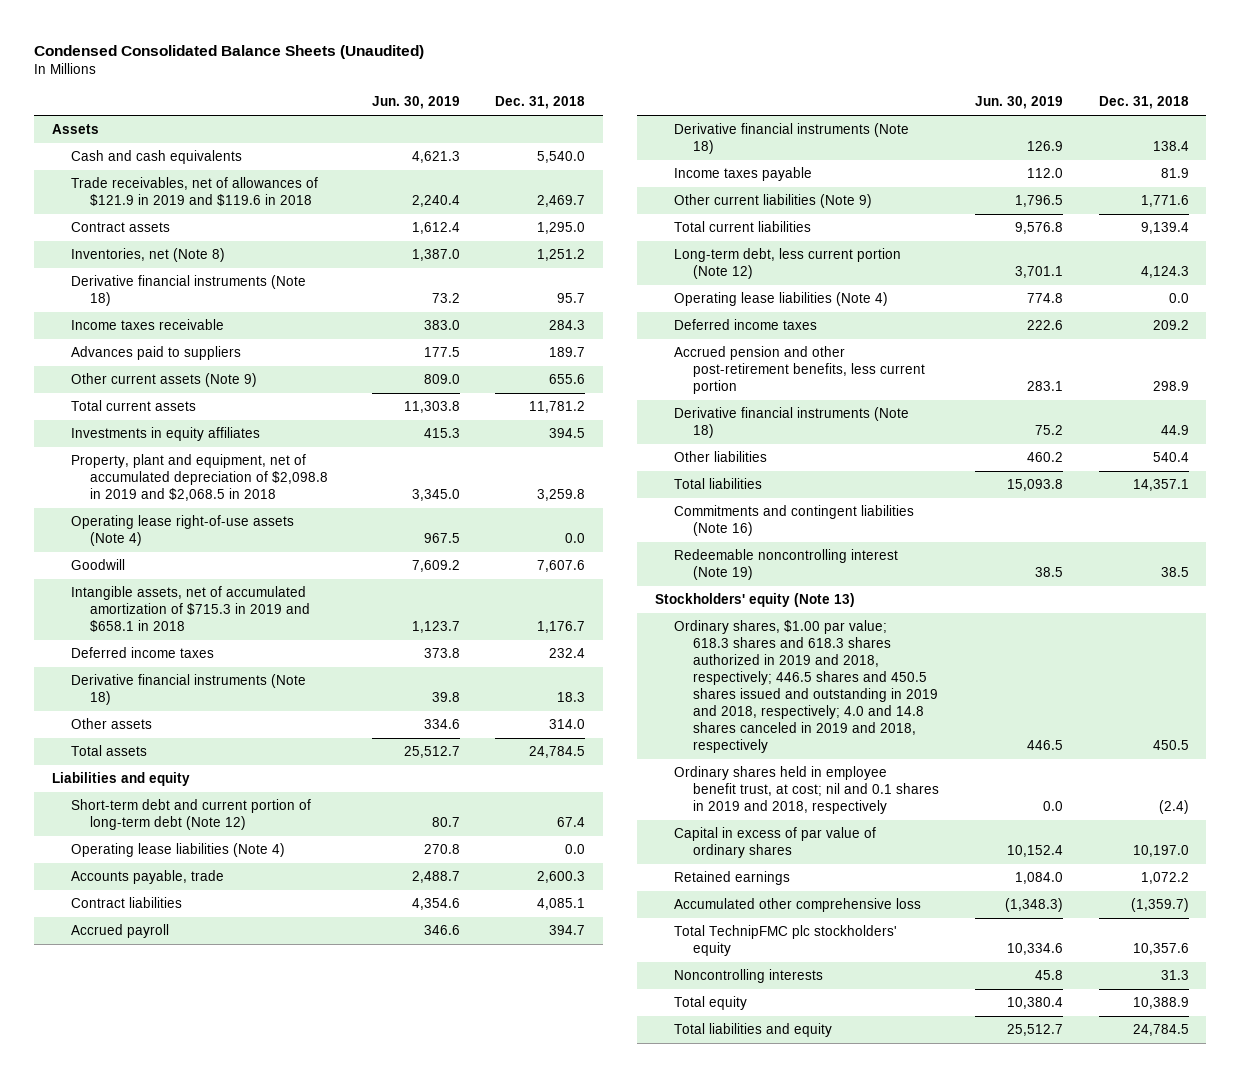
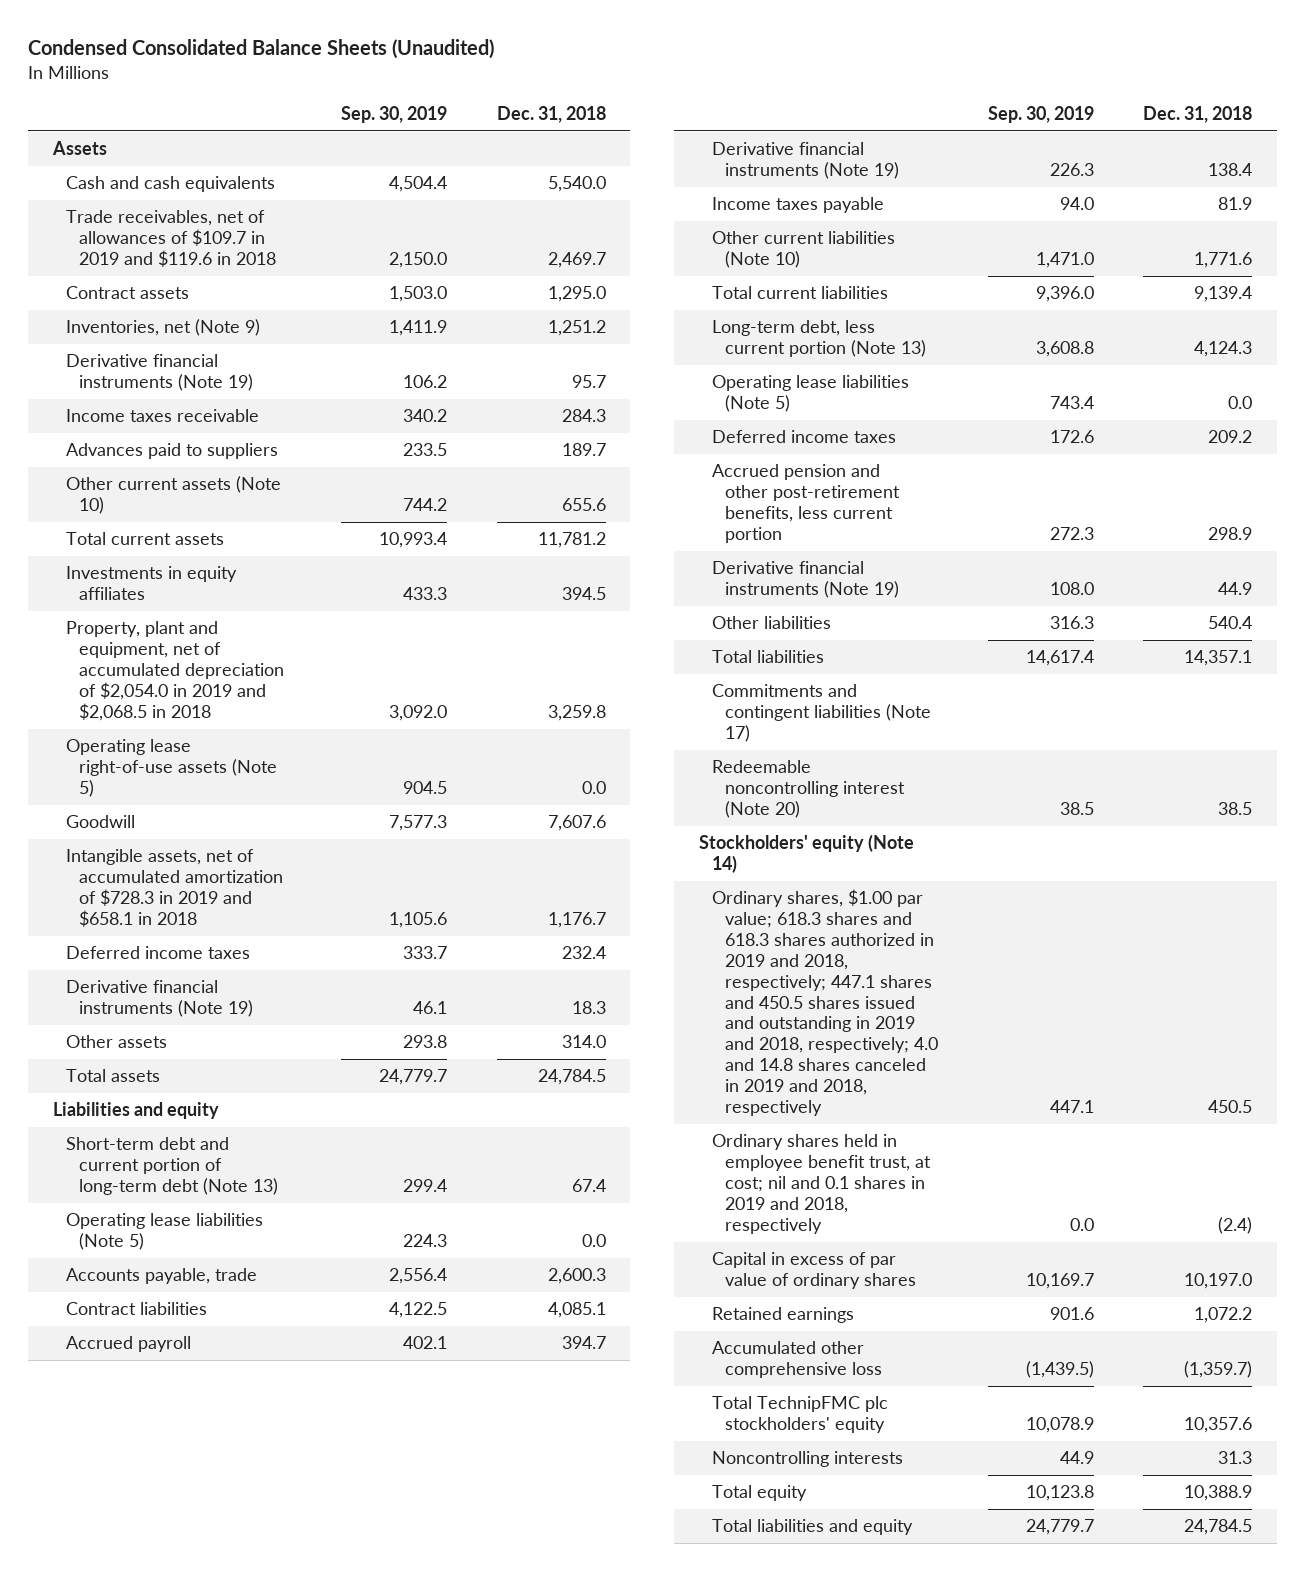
[371,96,460,110] Jun. 30, 2019 -> none
none -> [341,105,448,123] Sep. 30, 2019
[71,177,319,207] Trade receivables, net of allowances of $121.9 in 2019 and $119.6 in 2018 -> [65,210,277,268] Trade receivables, net of allowances of $109.7 in 2019 and $119.6 in 2018
[71,248,226,263] Inventories, net (Note 8) -> [65,319,260,337] Inventories, net (Note 9)
[71,275,307,307] Derivative financial instruments (Note 18) -> [65,354,254,392] Derivative financial instruments (Note 19)
[71,373,258,388] Other current assets (Note 9) -> [65,476,281,515] Other current assets (Note 10)
[71,454,329,502] Property, plant and equipment, net of accumulated depreciation of $2,098.8 in 2019 and $2,068.5 in 2018 -> [65,621,285,721] Property, plant and equipment, net of accumulated depreciation of $2,054.0 in 2019 and $2,068.5 in 2018
[71,515,295,547] Operating lease right-of-use assets (Note 4) -> [65,739,278,798] Operating lease right-of-use assets (Note 5)
[71,586,311,633] Intangible assets, net of accumulated amortization of $715.3 in 2019 and $658.1 in 2018 -> [65,849,284,927] Intangible assets, net of accumulated amortization of $728.3 in 2019 and $658.1 in 2018
[71,674,307,706] Derivative financial instruments (Note 18) -> [65,980,254,1018] Derivative financial instruments (Note 19)
[71,799,312,831] Short-term debt and current portion of long-term debt (Note 12) -> [65,1137,279,1196] Short-term debt and current portion of long-term debt (Note 13)
[71,843,286,858] Operating lease liabilities (Note 4) -> [65,1213,263,1251] Operating lease liabilities (Note 5)
[674,123,910,155] Derivative financial instruments (Note 18) -> [712,142,900,180] Derivative financial instruments (Note 19)
[674,194,873,209] Other current liabilities (Note 9) -> [712,231,896,269] Other current liabilities (Note 10)
[674,248,902,280] Long-term debt, less current portion (Note 12) -> [712,320,927,358] Long-term debt, less current portion (Note 13)
[674,292,889,307] Operating lease liabilities (Note 4) -> [712,375,910,413] Operating lease liabilities (Note 5)
[674,407,910,439] Derivative financial instruments (Note 18) -> [712,561,900,599] Derivative financial instruments (Note 19)
[674,505,915,537] Commitments and contingent liabilities (Note 16) -> [712,684,932,743] Commitments and contingent liabilities (Note 17)
[674,549,899,581] Redeemable noncontrolling interest (Note 19) -> [712,760,906,819] Redeemable noncontrolling interest (Note 20)
[655,593,856,608] Stockholders' equity (Note 13) -> [698,834,914,874] Stockholders' equity (Note 14)
[674,620,939,754] Ordinary shares, $1.00 par value; 618.3 shares and 618.3 shares authorized in 2019 and 2018, respectively; 446.5 shares and 450.5 shares issued and outstanding in 2019 and 2018, respectively; 4.0 and 14.8 shares canceled in 2019 and 2018, respectively -> [712,889,939,1116] Ordinary shares, $1.00 par value; 618.3 shares and 618.3 shares authorized in 2019 and 2018, respectively; 447.1 shares and 450.5 shares issued and outstanding in 2019 and 2018, respectively; 4.0 and 14.8 shares canceled in 2019 and 2018, respectively

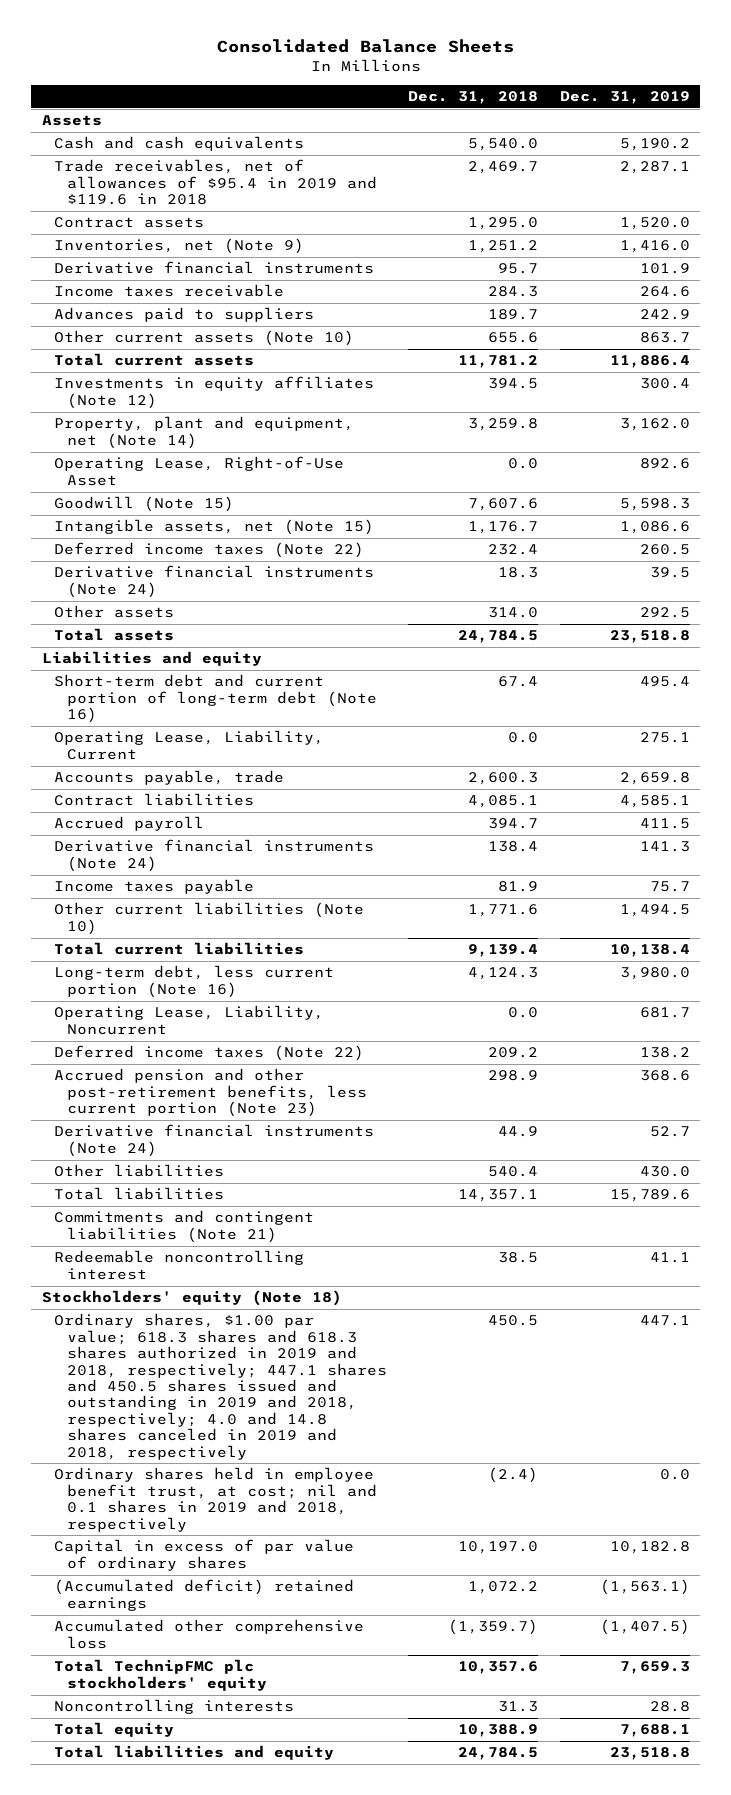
[28,39,495,60] Condensed Consolidated Balance Sheets (Unaudited) -> [216,39,514,54] Consolidated Balance Sheets
[341,105,448,123] Sep. 30, 2019 -> none
none -> [559,90,690,104] Dec. 31, 2019
[65,210,277,268] Trade receivables, net of allowances of $109.7 in 2019 and $119.6 in 2018 -> [54,159,377,206] Trade receivables, net of allowances of $95.4 in 2019 and $119.6 in 2018
[65,354,254,392] Derivative financial instruments (Note 19) -> [54,261,375,275] Derivative financial instruments
[65,566,237,601] Investments in equity affiliates -> [54,376,375,409] Investments in equity affiliates (Note 12)
[65,621,285,721] Property, plant and equipment, net of accumulated depreciation of $2,054.0 in 2019 and $2,068.5 in 2018 -> [54,416,355,449] Property, plant and equipment, net (Note 14)
[65,739,278,798] Operating lease right-of-use assets (Note 5) -> [54,456,345,486] Operating Lease, Right-of-Use Asset
[65,815,135,829] Goodwill -> [54,496,235,513] Goodwill (Note 15)
[65,849,284,927] Intangible assets, net of accumulated amortization of $728.3 in 2019 and $658.1 in 2018 -> [54,519,375,536] Intangible assets, net (Note 15)
[65,946,250,960] Deferred income taxes -> [54,542,365,559] Deferred income taxes (Note 22)
[65,980,254,1018] Derivative financial instruments (Note 19) -> [54,565,375,598] Derivative financial instruments (Note 24)
[65,1137,279,1196] Short-term debt and current portion of long-term debt (Note 13) -> [54,674,377,724] Short-term debt and current portion of long-term debt (Note 16)
[65,1213,263,1251] Operating lease liabilities (Note 5) -> [54,730,325,760] Operating Lease, Liability, Current
[712,142,900,180] Derivative financial instruments (Note 19) -> [54,839,375,872] Derivative financial instruments (Note 24)
[712,320,927,358] Long-term debt, less current portion (Note 13) -> [54,965,335,998] Long-term debt, less current portion (Note 16)
[712,375,910,413] Operating lease liabilities (Note 5) -> [54,1005,325,1035] Operating Lease, Liability, Noncurrent
[712,430,897,444] Deferred income taxes -> [54,1045,365,1062] Deferred income taxes (Note 22)
[712,464,901,543] Accrued pension and other post-retirement benefits, less current portion -> [54,1068,367,1118] Accrued pension and other post-retirement benefits, less current portion (Note 23)
[712,561,900,599] Derivative financial instruments (Note 19) -> [54,1124,375,1157] Derivative financial instruments (Note 24)
[712,684,932,743] Commitments and contingent liabilities (Note 17) -> [54,1210,315,1243] Commitments and contingent liabilities (Note 21)
[712,760,906,819] Redeemable noncontrolling interest (Note 20) -> [54,1250,305,1280] Redeemable noncontrolling interest
[698,834,914,874] Stockholders' equity (Note 14) -> [41,1290,342,1307] Stockholders' equity (Note 18)
[712,1307,855,1324] Retained earnings -> [54,1579,355,1611] (Accumulated deficit) retained earnings

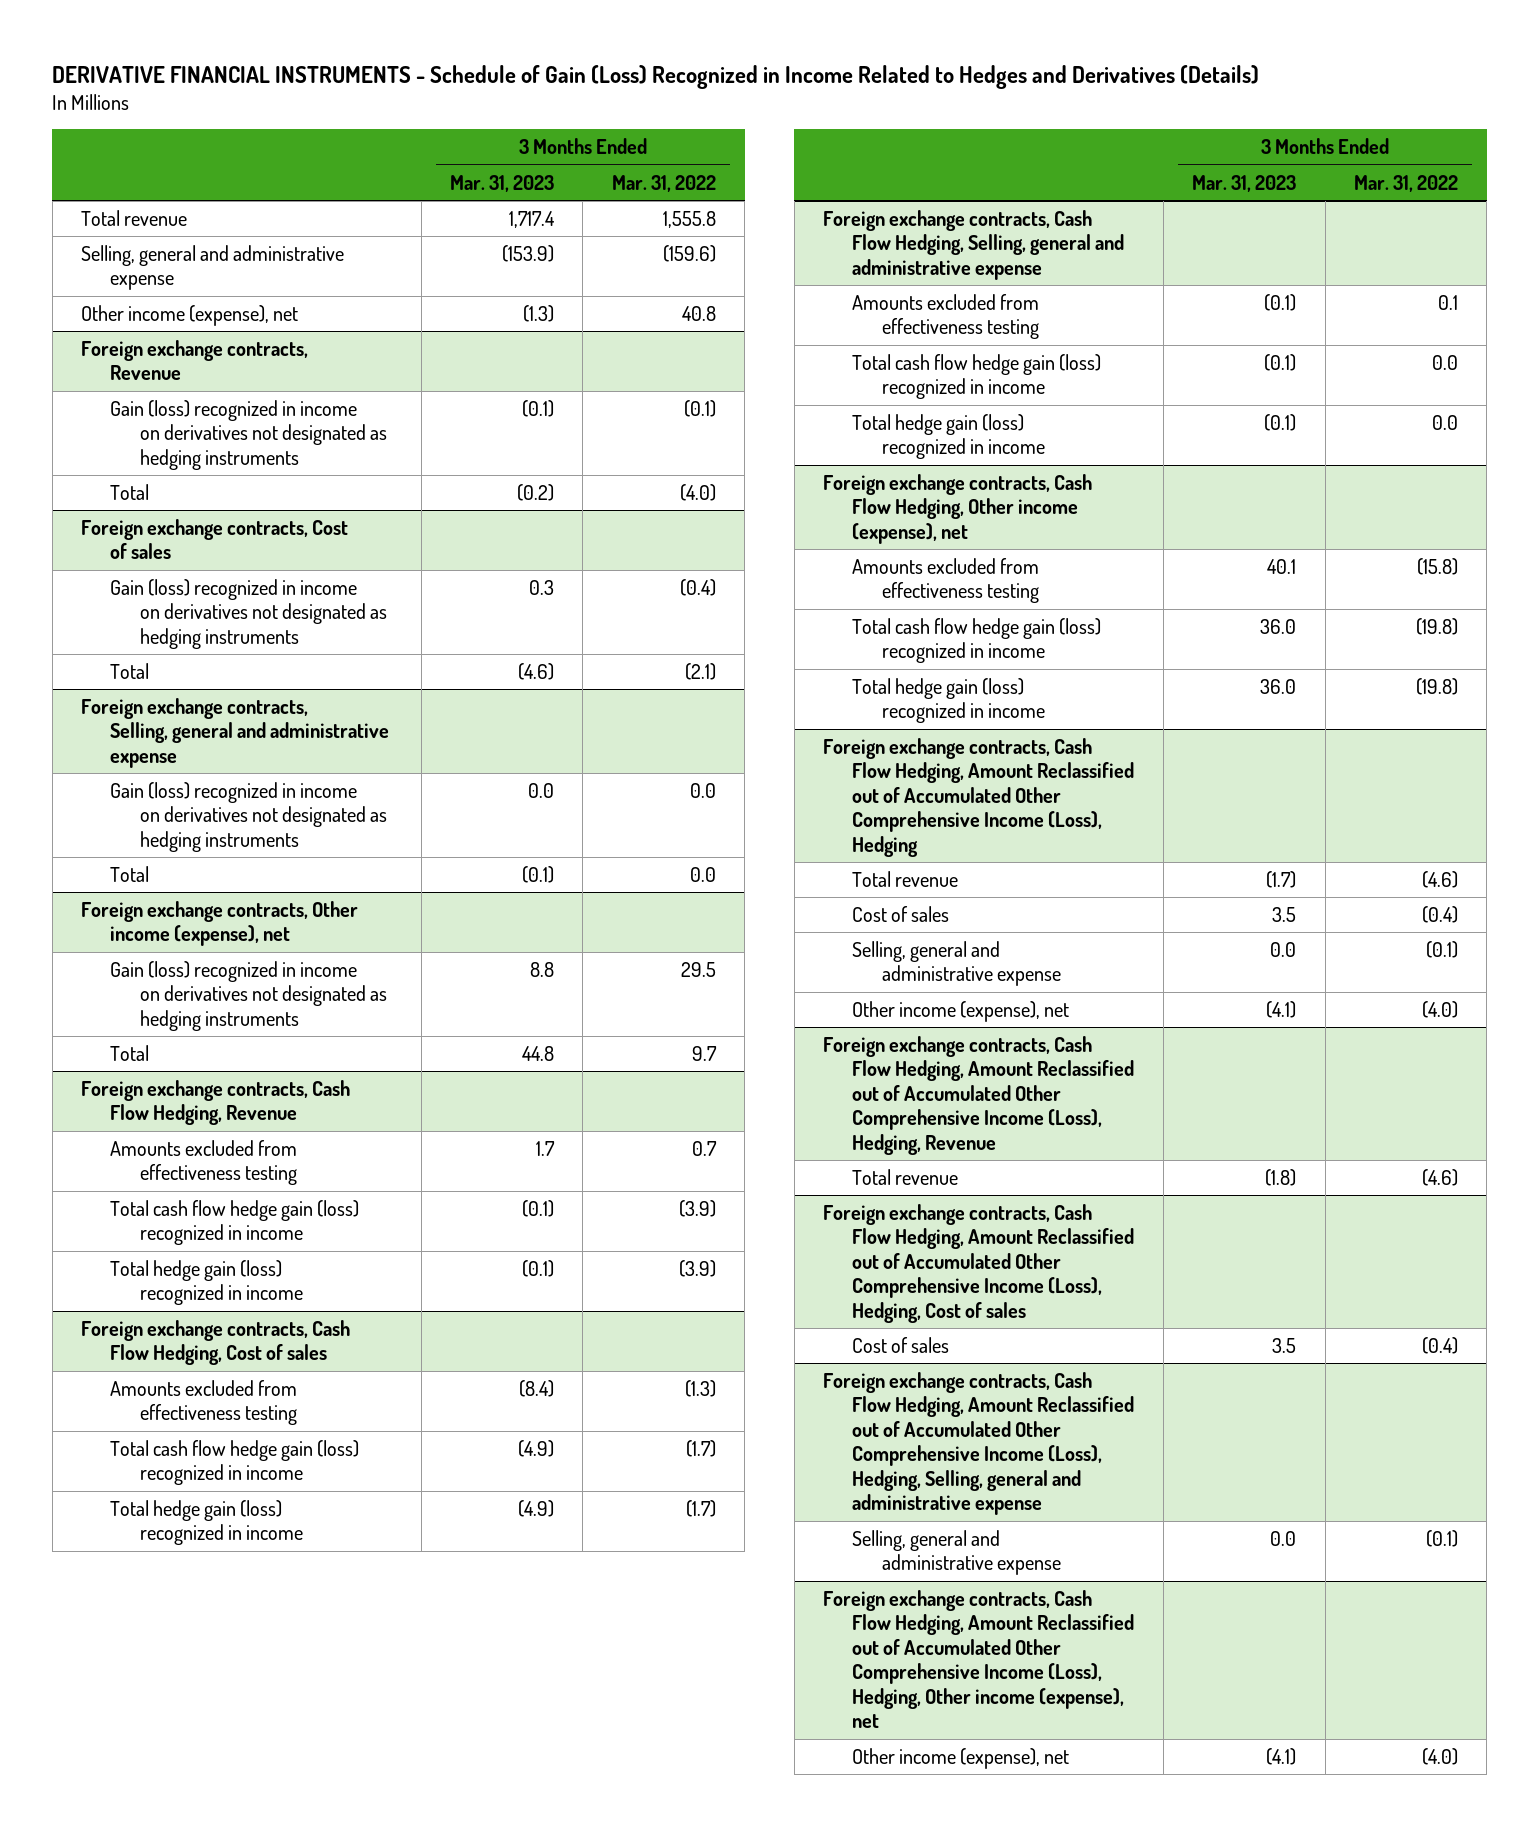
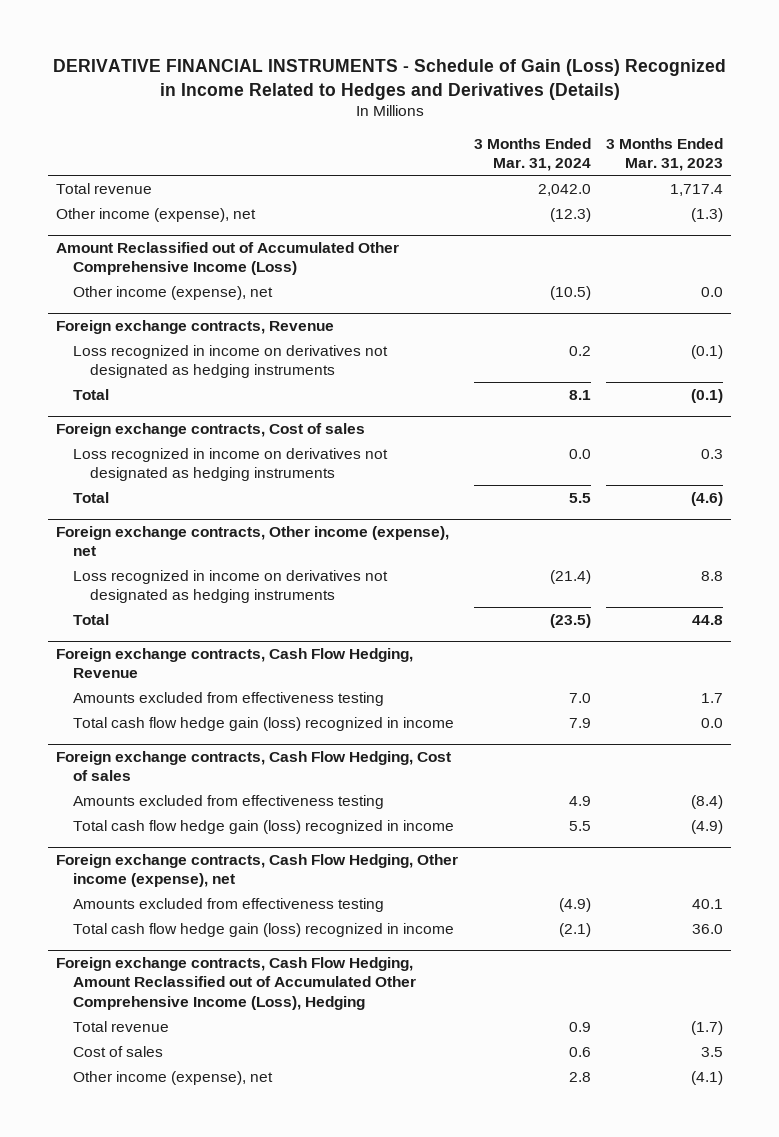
[611,174,716,192] Mar. 31, 2022 -> none
none -> [473,138,591,172] 3 Months Ended Mar. 31, 2024
[81,244,345,291] Selling, general and administrative expense -> none
none -> [55,242,399,276] Amount Reclassified out of Accumulated Other Comprehensive Income (Loss)
none -> [72,285,273,300] Other income (expense), net
[110,399,387,470] Gain (loss) recognized in income on derivatives not designated as hedging instruments -> [72,344,388,378] Loss recognized in income on derivatives not designated as hedging instruments
[517,483,555,501] (0.2) -> [691,388,724,403] (0.1)
[110,578,387,649] Gain (loss) recognized in income on derivatives not designated as hedging instruments -> [72,447,388,481] Loss recognized in income on derivatives not designated as hedging instruments
[81,697,390,768] Foreign exchange contracts, Selling, general and administrative expense -> none
[110,781,387,852] Gain (loss) recognized in income on derivatives not designated as hedging instruments -> none
[110,865,150,882] Total -> none
[110,960,387,1031] Gain (loss) recognized in income on derivatives not designated as hedging instruments -> [72,569,388,603] Loss recognized in income on derivatives not designated as hedging instruments
[110,1259,303,1306] Total hedge gain (loss) recognized in income -> none
[522,1199,555,1217] (0.1) -> [701,717,724,728] 0.0
[110,1499,303,1546] Total hedge gain (loss) recognized in income -> none
[823,209,1125,280] Foreign exchange contracts, Cash Flow Hedging, Selling, general and administrative expense -> none
[852,293,1040,340] Amounts excluded from effectiveness testing -> none
[852,353,1102,400] Total cash flow hedge gain (loss) recognized in income -> none
[852,413,1045,460] Total hedge gain (loss) recognized in income -> none
[852,677,1045,724] Total hedge gain (loss) recognized in income -> none
[852,940,1061,987] Selling, general and administrative expense -> none
[823,1035,1135,1155] Foreign exchange contracts, Cash Flow Hedging, Amount Reclassified out of Accumulated Other Comprehensive Income (Loss), Hedging, Revenue -> none
[852,1168,959,1185] Total revenue -> none
[823,1203,1135,1323] Foreign exchange contracts, Cash Flow Hedging, Amount Reclassified out of Accumulated Other Comprehensive Income (Loss), Hedging, Cost of sales -> none
[852,1336,950,1353] Cost of sales -> none
[823,1371,1135,1516] Foreign exchange contracts, Cash Flow Hedging, Amount Reclassified out of Accumulated Other Comprehensive Income (Loss), Hedging, Selling, general and administrative expense -> none
[852,1529,1061,1576] Selling, general and administrative expense -> none
[823,1589,1135,1729] Foreign exchange contracts, Cash Flow Hedging, Amount Reclassified out of Accumulated Other Comprehensive Income (Loss), Hedging, Other income (expense), net -> none
[852,1747,1070,1769] Other income (expense), net -> none

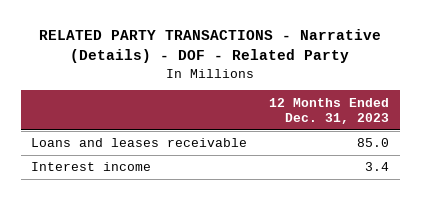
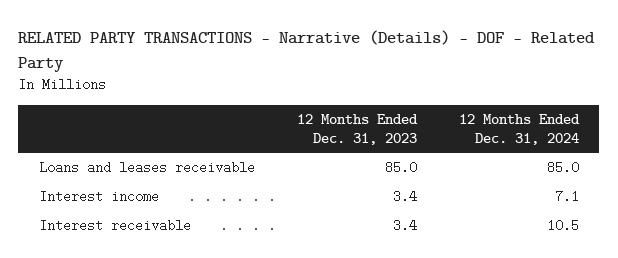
none -> [458,113,580,145] 12 Months Ended Dec. 31, 2024
none -> [39,219,192,233] Interest receivable

